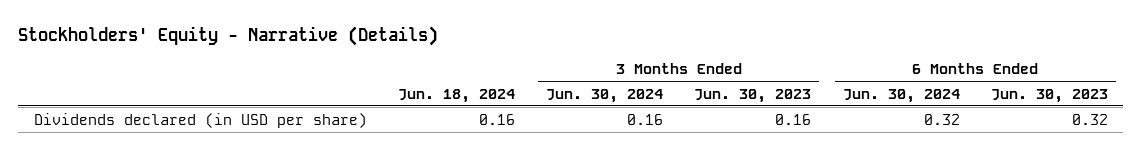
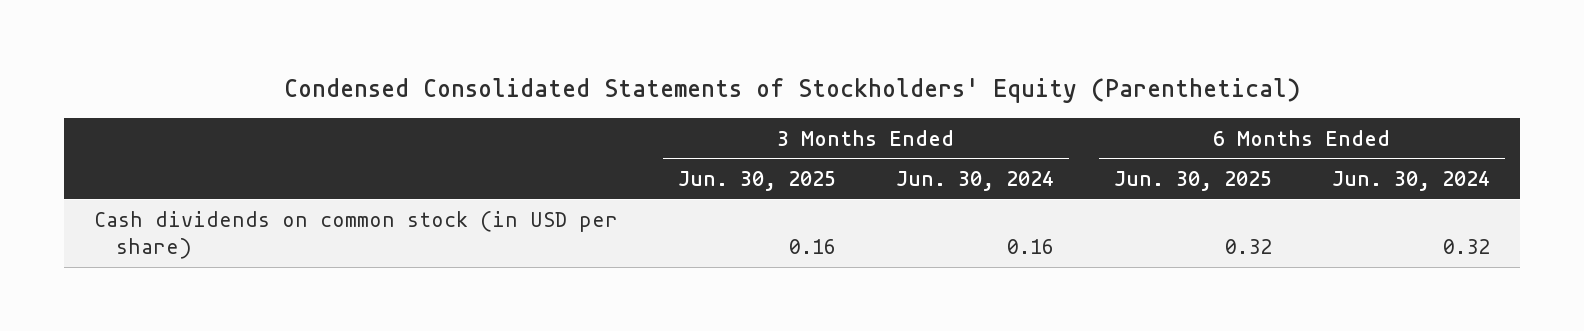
[18,26,439,47] Stockholders' Equity - Narrative (Details) -> [284,78,1301,104] Condensed Consolidated Statements of Stockholders' Equity (Parenthetical)
[397,88,515,103] Jun. 18, 2024 -> none
[694,88,812,103] Jun. 30, 2023 -> none
[990,88,1108,103] Jun. 30, 2023 -> none
none -> [678,170,837,191] Jun. 30, 2025
none -> [1114,170,1273,191] Jun. 30, 2025
[33,112,367,128] Dividends declared (in USD per share) -> [93,211,618,260] Cash dividends on common stock (in USD per share)

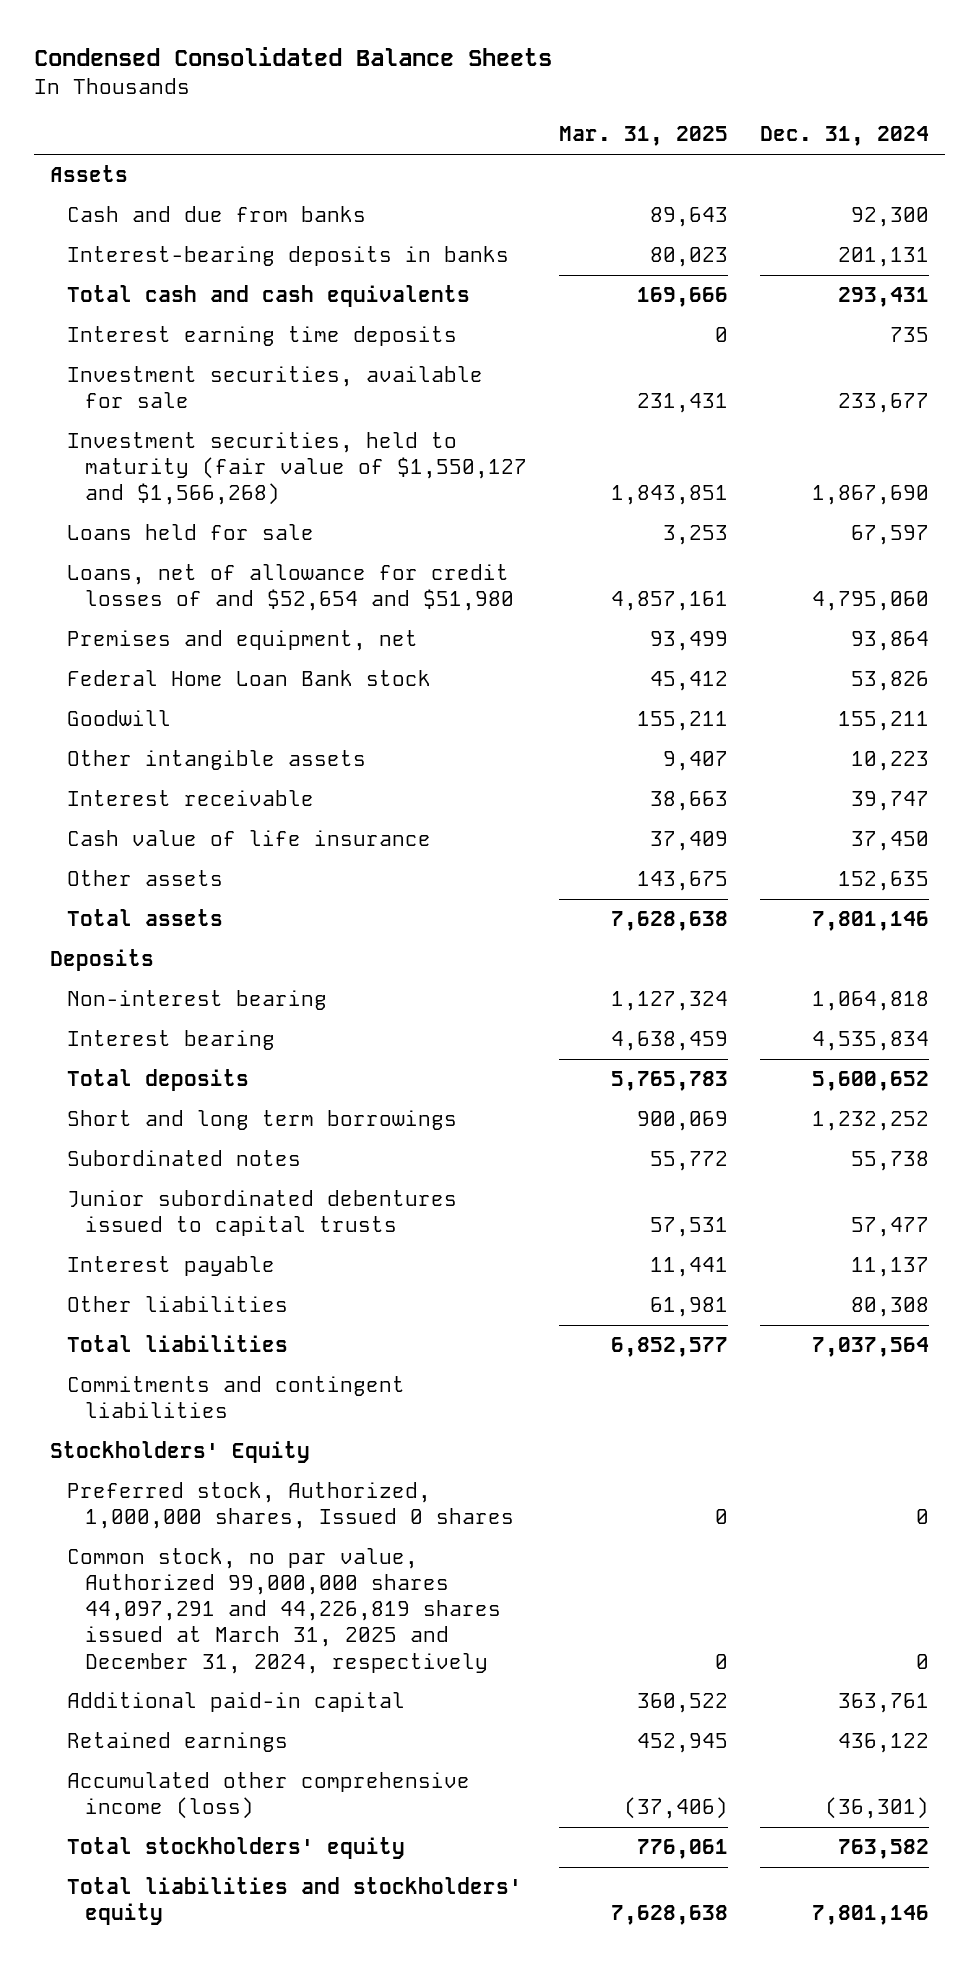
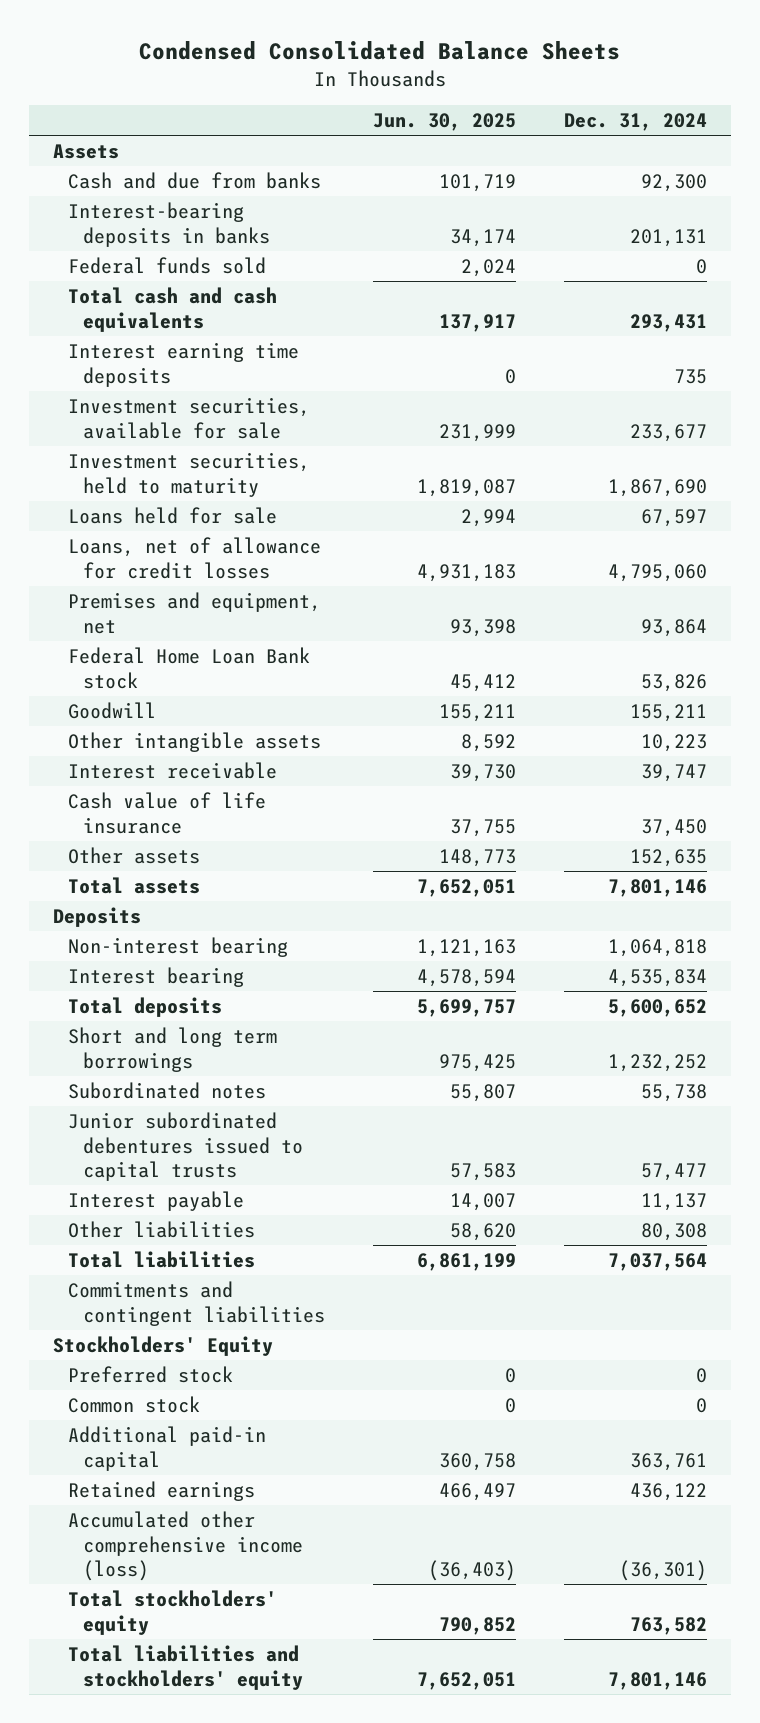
[558,126,728,147] Mar. 31, 2025 -> none
none -> [372,112,516,131] Jun. 30, 2025
none -> [68,257,267,275] Federal funds sold
[67,432,527,506] Investment securities, held to maturity (fair value of $1,550,127 and $1,566,268) -> [68,452,311,497] Investment securities, held to maturity
[67,564,514,612] Loans, net of allowance for credit losses of and $52,654 and $51,980 -> [68,537,322,579] Loans, net of allowance for credit losses
[67,1482,514,1530] Preferred stock, Authorized, 1,000,000 shares, Issued 0 shares -> [68,1366,234,1384] Preferred stock
[67,1548,501,1674] Common stock, no par value, Authorized 99,000,000 shares 44,097,291 and 44,226,819 shares issued at March 31, 2025 and December 31, 2024, respectively -> [68,1396,201,1414] Common stock

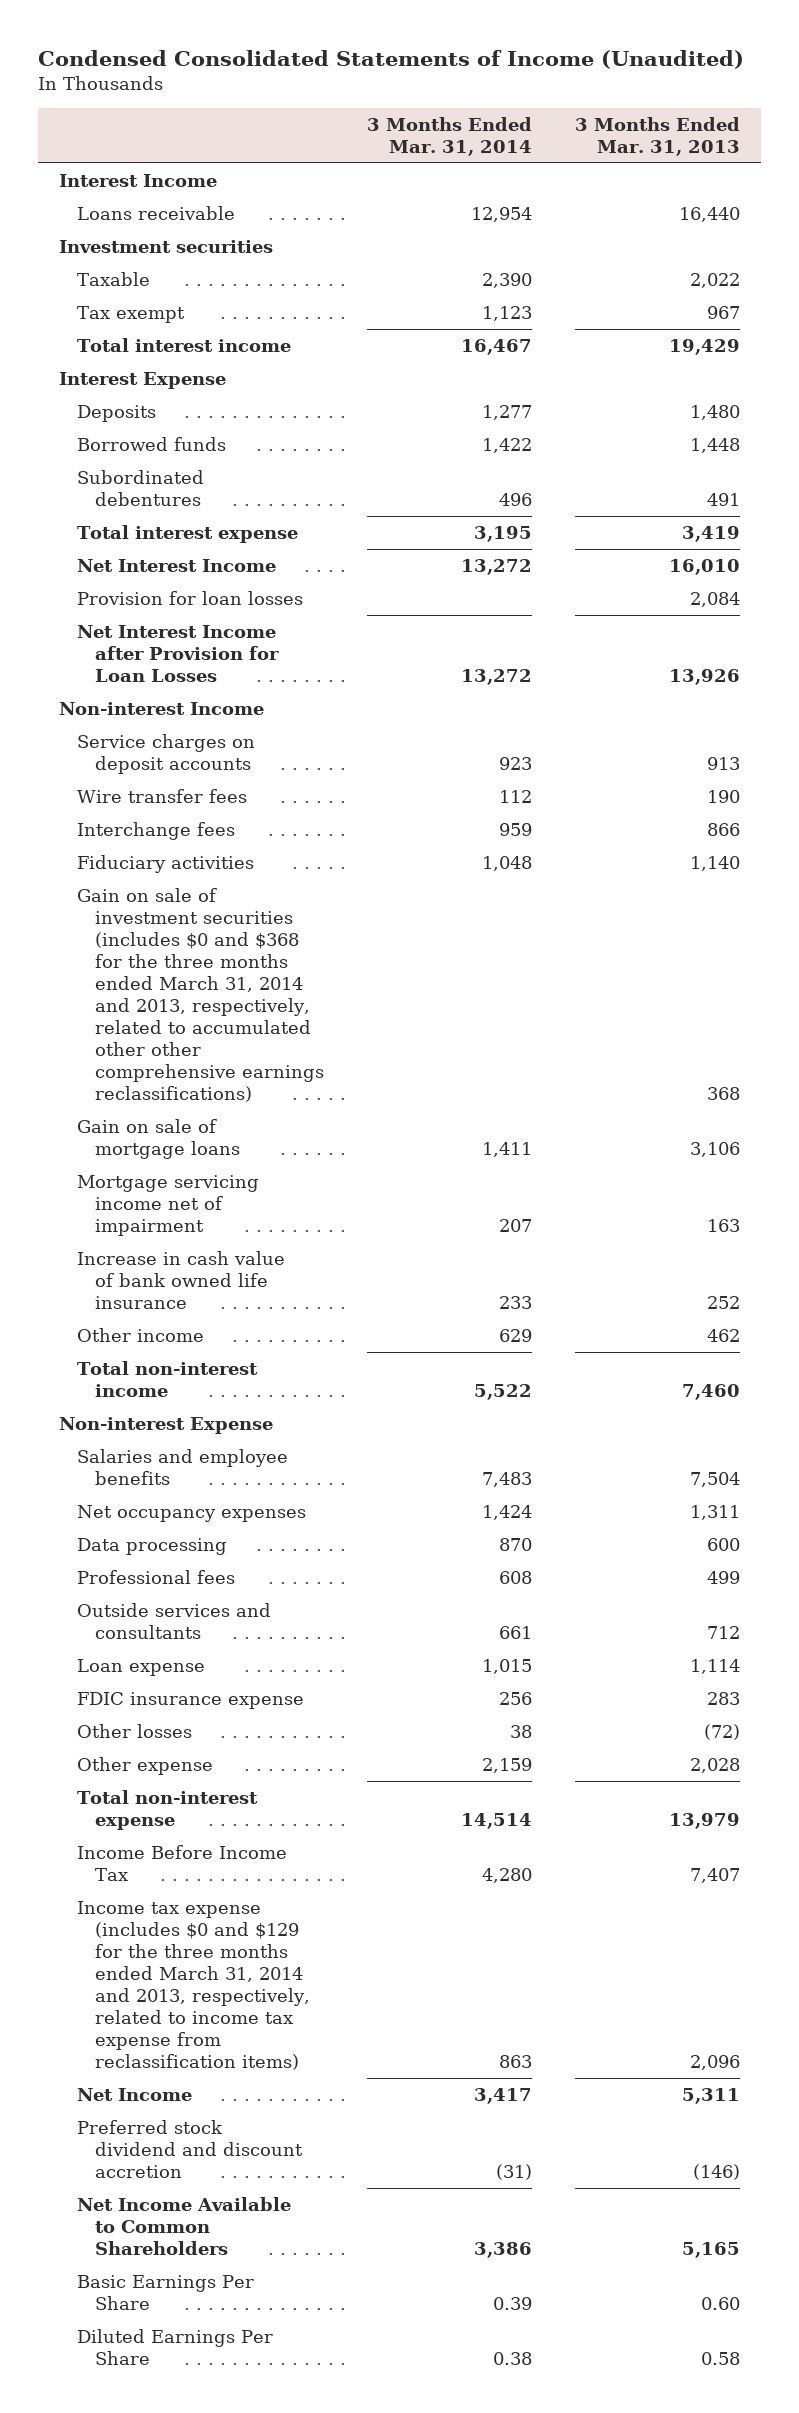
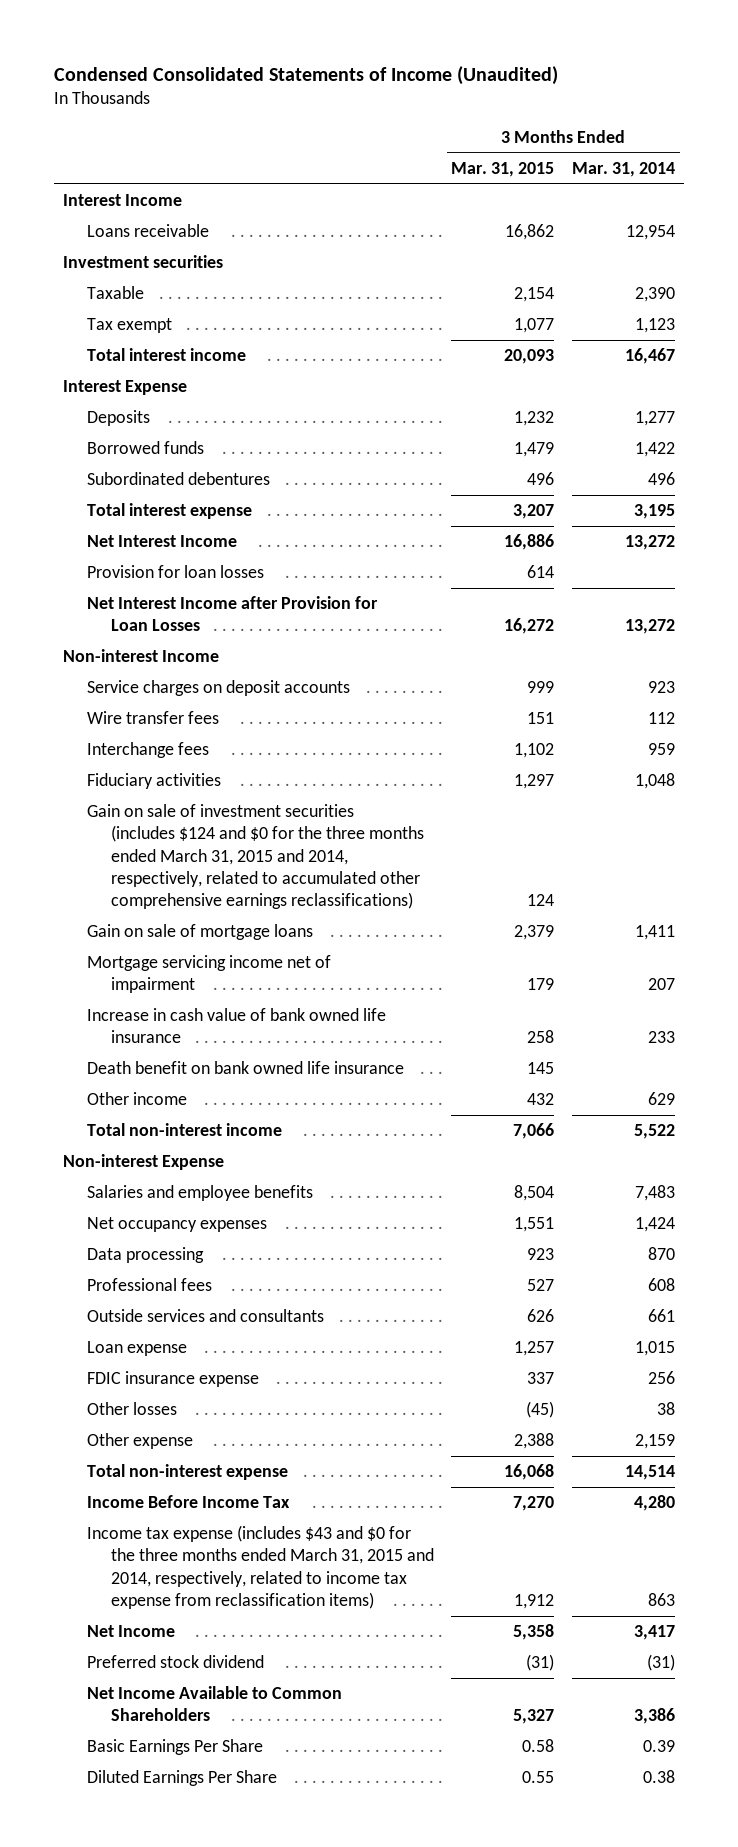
[574,117,740,157] 3 Months Ended Mar. 31, 2013 -> none
none -> [451,161,555,177] Mar. 31, 2015
[77,887,325,1103] Gain on sale of investment securities (includes $0 and $368 for the three months ended March 31, 2014 and 2013, respectively, related to accumulated other other comprehensive earnings reclassifications) -> [86,804,424,909] Gain on sale of investment securities (includes $124 and $0 for the three months ended March 31, 2015 and 2014, respectively, related to accumulated other comprehensive earnings reclassifications)
none -> [86,1061,404,1075] Death benefit on bank owned life insurance
[77,1900,311,2071] Income tax expense (includes $0 and $129 for the three months ended March 31, 2014 and 2013, respectively, related to income tax expense from reclassification items) -> [86,1525,434,1609] Income tax expense (includes $43 and $0 for the three months ended March 31, 2015 and 2014, respectively, related to income tax expense from reclassification items)
[77,2119,304,2178] Preferred stock dividend and discount accretion -> [86,1655,264,1669] Preferred stock dividend

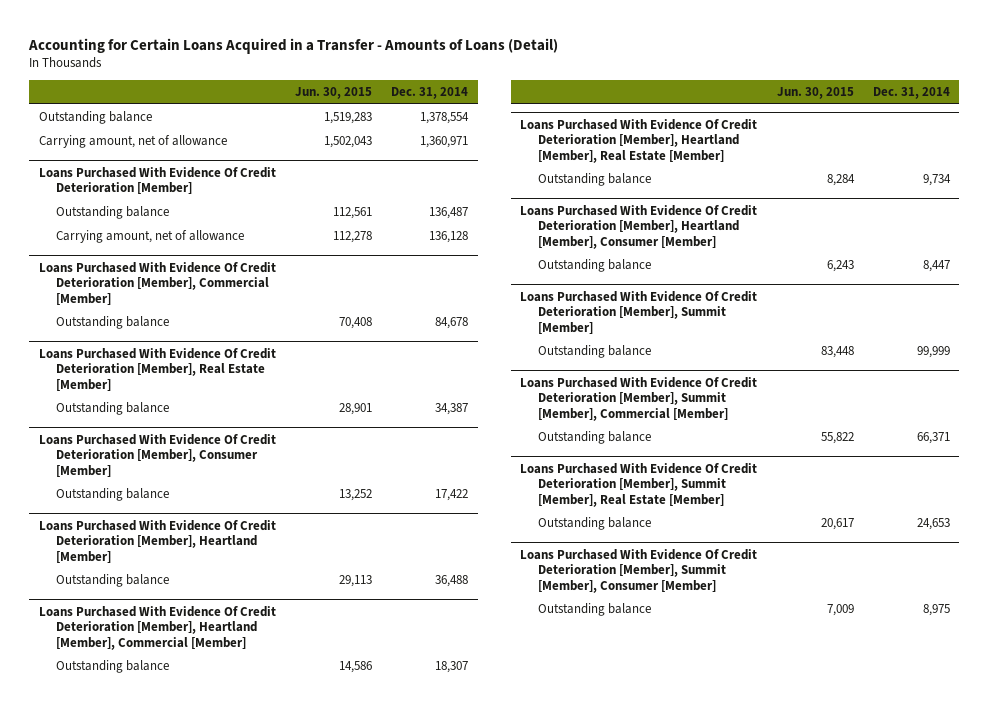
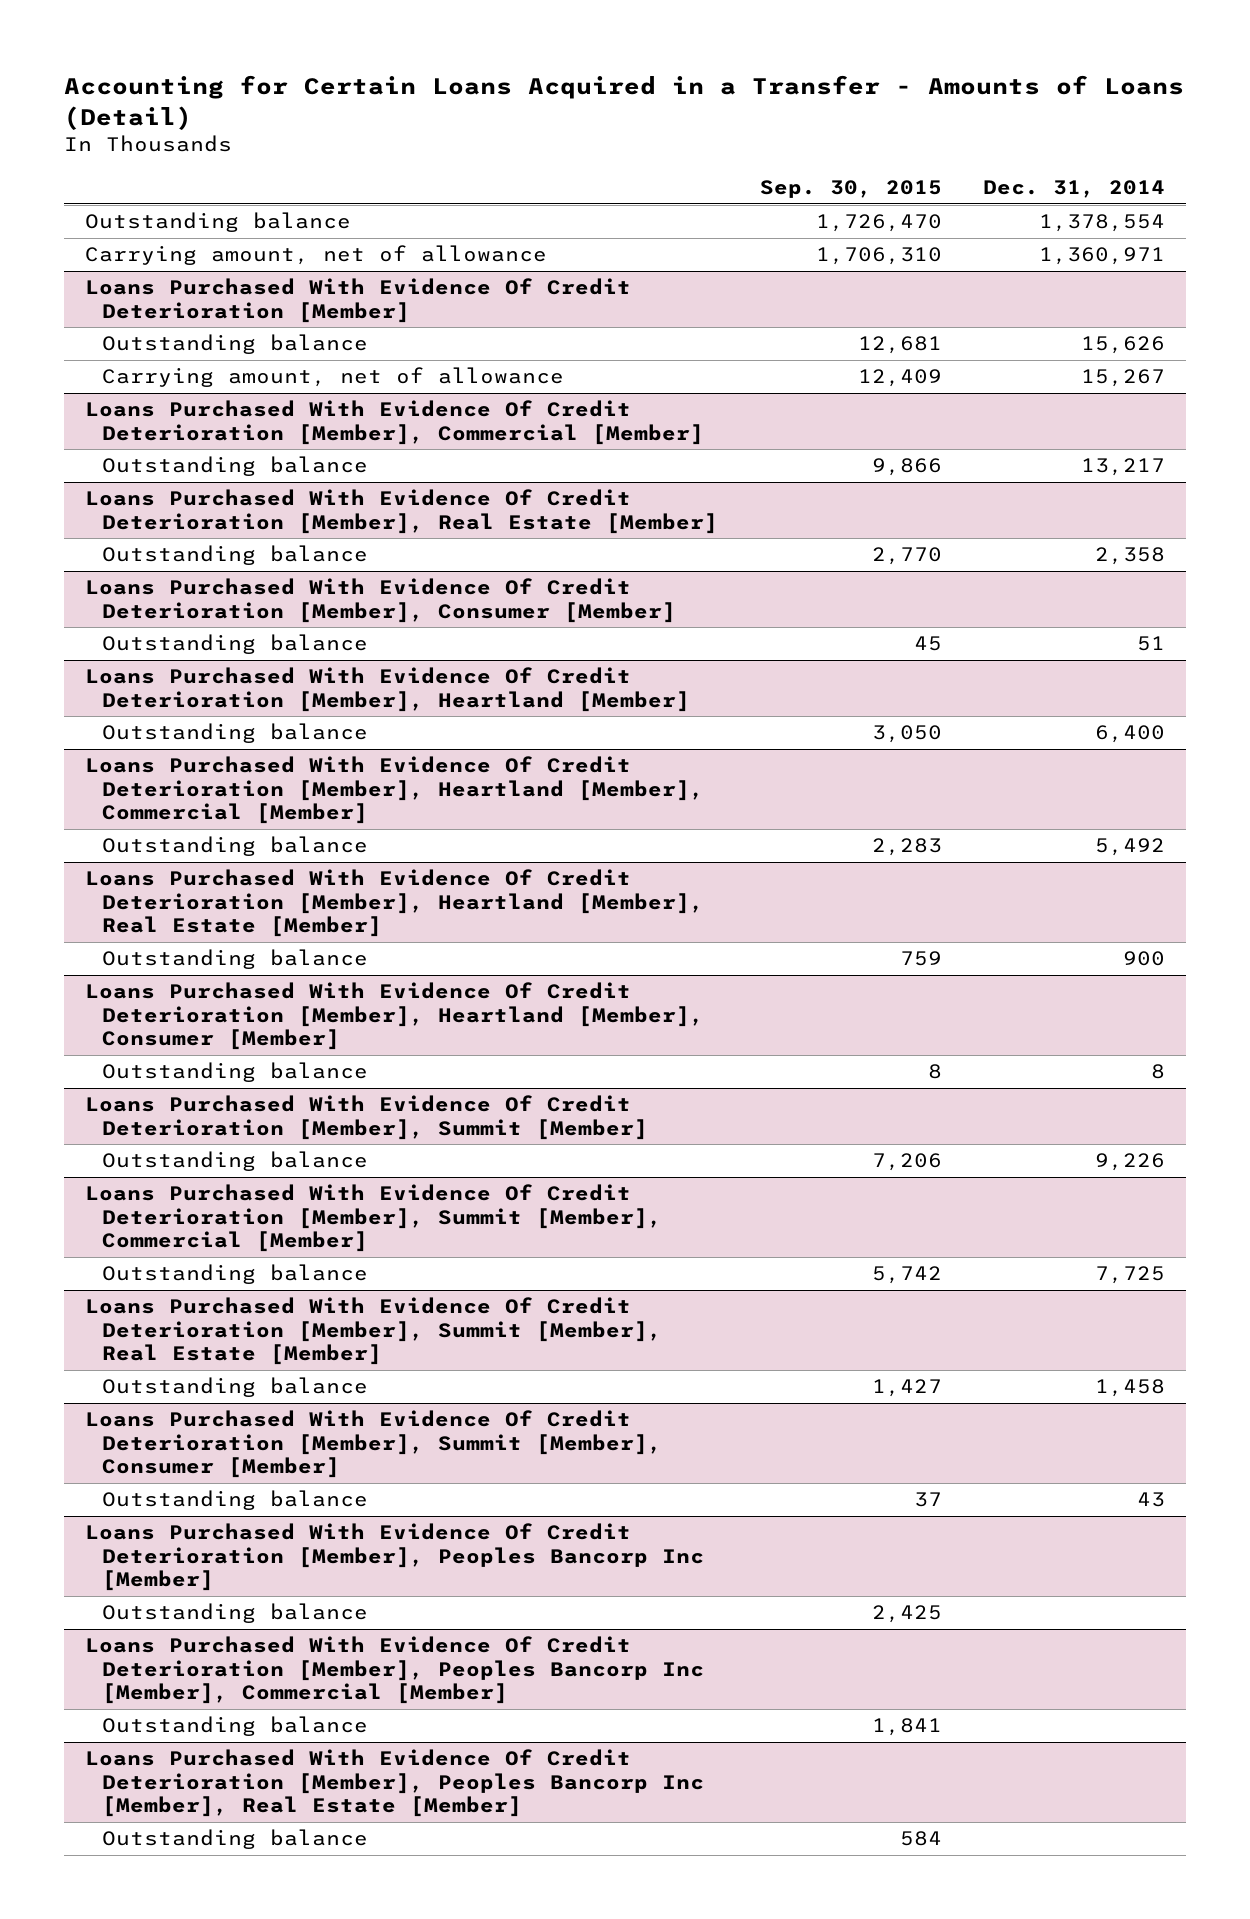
[295,87,373,100] Jun. 30, 2015 -> none
none -> [759,179,942,198] Sep. 30, 2015
[429,207,469,220] 136,487 -> [1081,336,1166,355] 15,626
[429,231,469,244] 136,128 -> [1081,369,1166,388] 15,267
[435,317,469,330] 84,678 -> [1081,458,1166,477] 13,217
[435,403,469,416] 34,387 -> [1095,547,1166,566] 2,358
[435,489,469,502] 17,422 -> [1137,636,1166,652] 51
[435,575,469,588] 36,488 -> [1095,725,1166,744] 6,400
[435,661,469,674] 18,307 -> [1095,838,1166,857] 5,492
[922,174,951,187] 9,734 -> [1123,951,1166,967] 900
[922,260,950,273] 8,447 -> [1151,1064,1166,1080] 8
[916,346,950,359] 99,999 -> [1095,1153,1166,1172] 9,226
[916,432,950,445] 66,371 -> [1095,1266,1166,1285] 7,725
[916,518,950,531] 24,653 -> [1095,1379,1166,1398] 1,458
[922,604,950,617] 8,975 -> [1137,1492,1166,1508] 43
none -> [84,1523,705,1591] Loans Purchased With Evidence Of Credit Deterioration [Member], Peoples Bancorp Inc [Member]
none -> [102,1603,369,1624] Outstanding balance
none -> [84,1636,705,1704] Loans Purchased With Evidence Of Credit Deterioration [Member], Peoples Bancorp Inc [Member], Commercial [Member]
none -> [102,1716,369,1737] Outstanding balance
none -> [84,1749,705,1817] Loans Purchased With Evidence Of Credit Deterioration [Member], Peoples Bancorp Inc [Member], Real Estate [Member]
none -> [102,1829,369,1850] Outstanding balance

